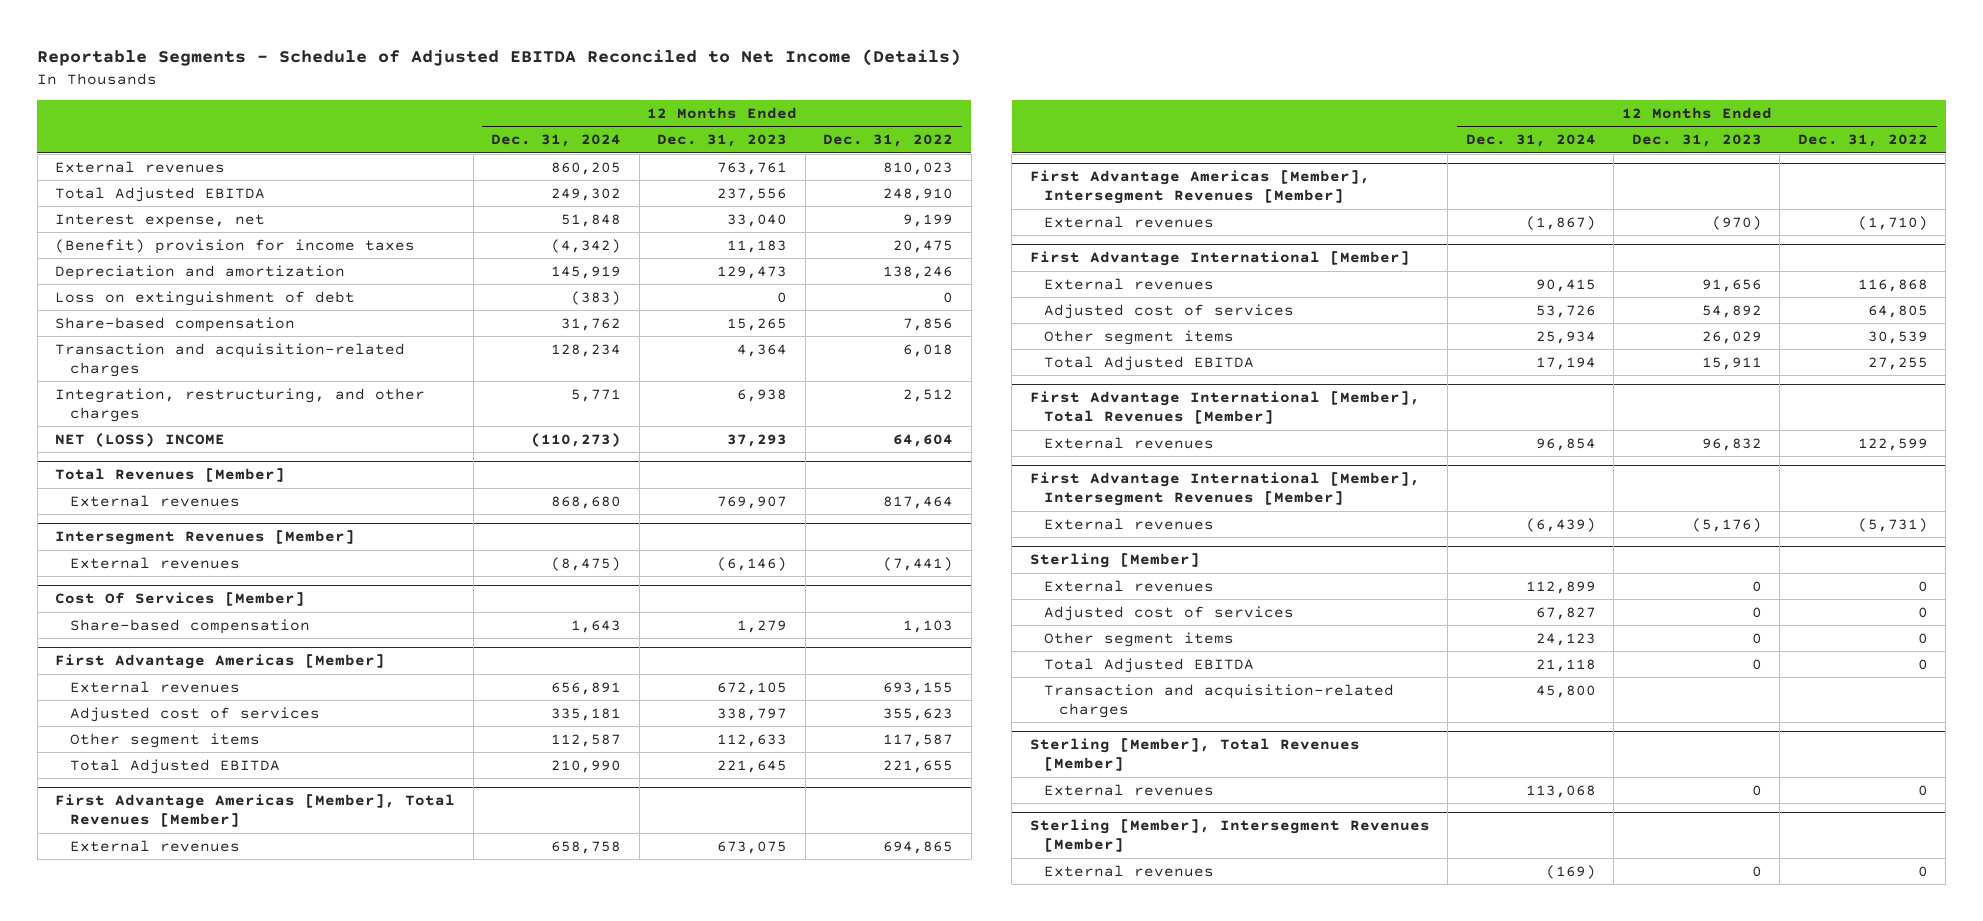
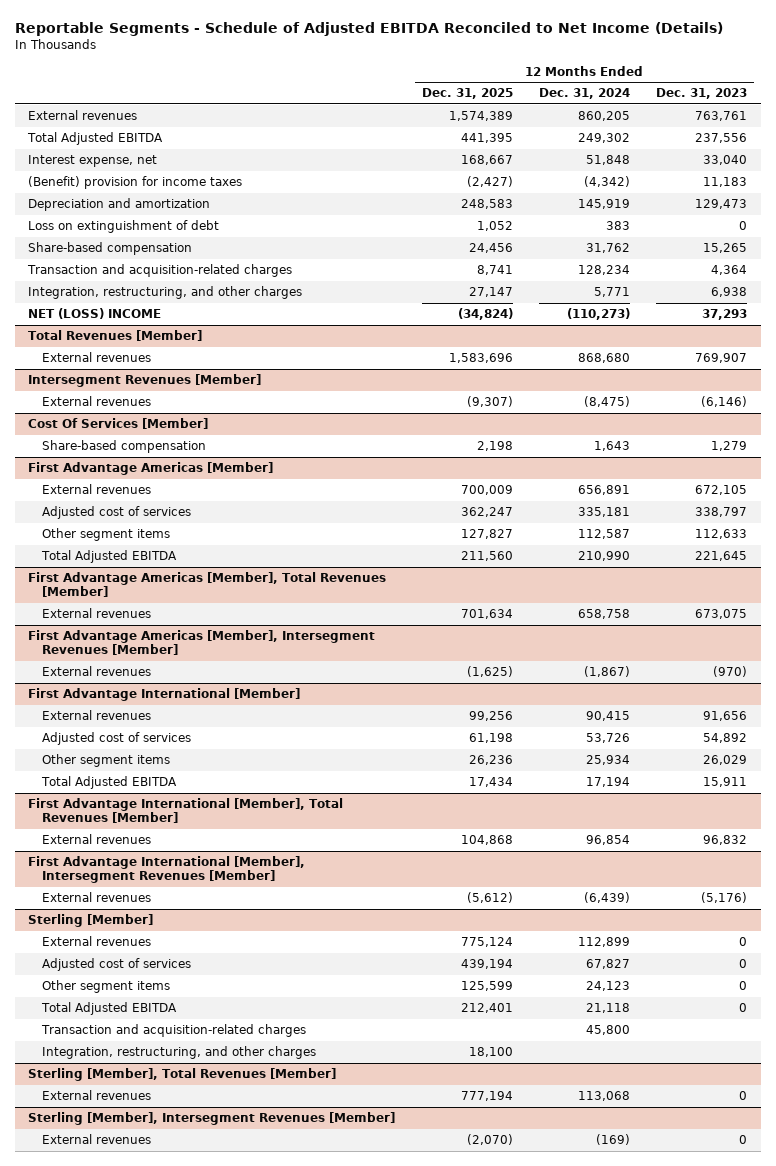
[823,134,954,148] Dec. 31, 2022 -> none
none -> [421,88,513,100] Dec. 31, 2025
[571,290,622,305] (383) -> [605,221,630,231] 383
none -> [41,1046,316,1060] Integration, restructuring, and other charges

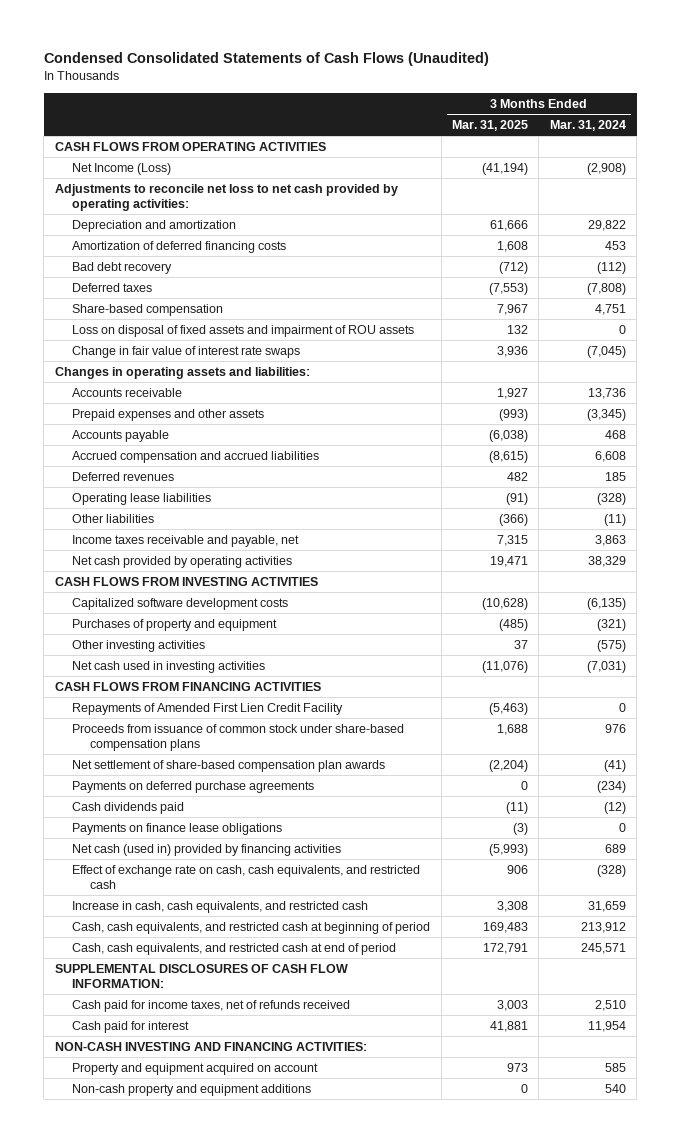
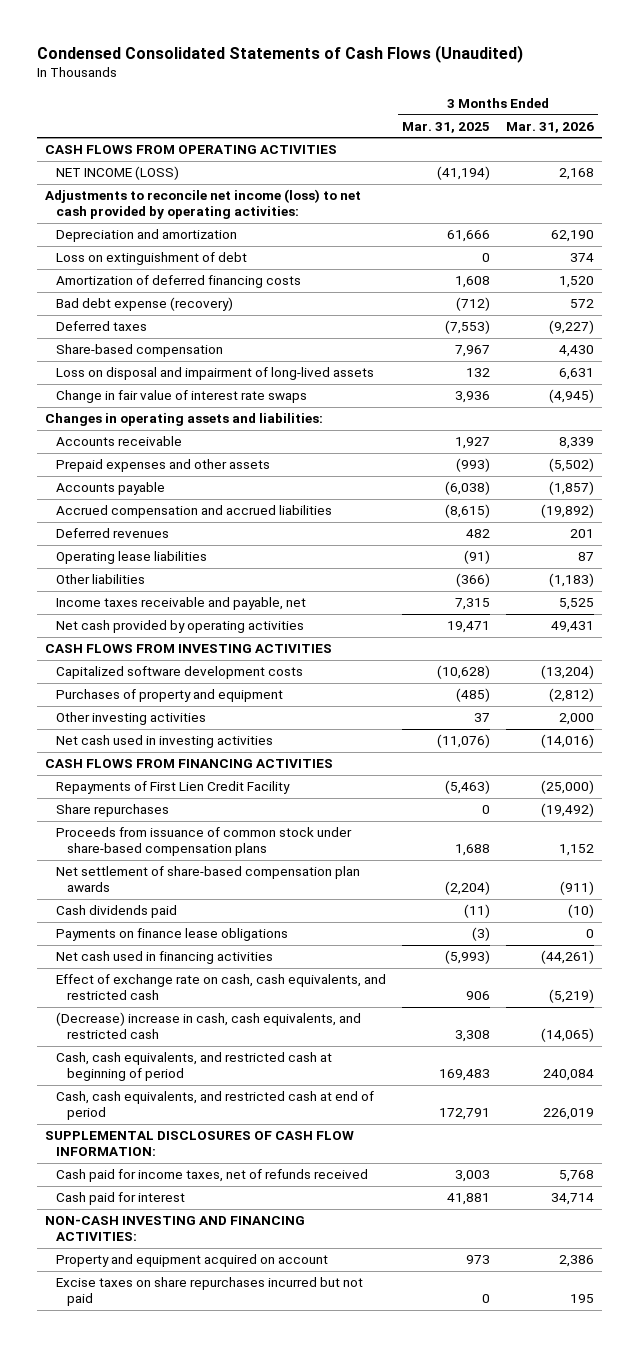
[549,120,626,132] Mar. 31, 2024 -> none
none -> [505,121,594,133] Mar. 31, 2026
[72,162,172,175] Net Income (Loss) -> [56,166,180,181] NET INCOME (LOSS)
[54,183,398,211] Adjustments to reconcile net loss to net cash provided by operating activities: -> [45,189,362,220] Adjustments to reconcile net income (loss) to net cash provided by operating activities:
none -> [56,252,248,266] Loss on extinguishment of debt
[72,261,173,274] Bad debt recovery -> [56,297,234,312] Bad debt expense (recovery)
[72,324,415,337] Loss on disposal of fixed assets and impairment of ROU assets -> [56,367,375,381] Loss on disposal and impairment of long-lived assets
[72,702,344,715] Repayments of Amended First Lien Credit Facility -> [56,781,291,795] Repayments of First Lien Credit Facility
none -> [56,804,170,818] Share repurchases
[72,780,315,793] Payments on deferred purchase agreements -> none
[72,843,342,856] Net cash (used in) provided by financing activities -> [56,951,274,965] Net cash used in financing activities
[72,900,369,913] Increase in cash, cash equivalents, and restricted cash -> [56,1012,362,1040] (Decrease) increase in cash, cash equivalents, and restricted cash
[72,1083,312,1096] Non-cash property and equipment additions -> none
none -> [56,1277,364,1307] Excise taxes on share repurchases incurred but not paid

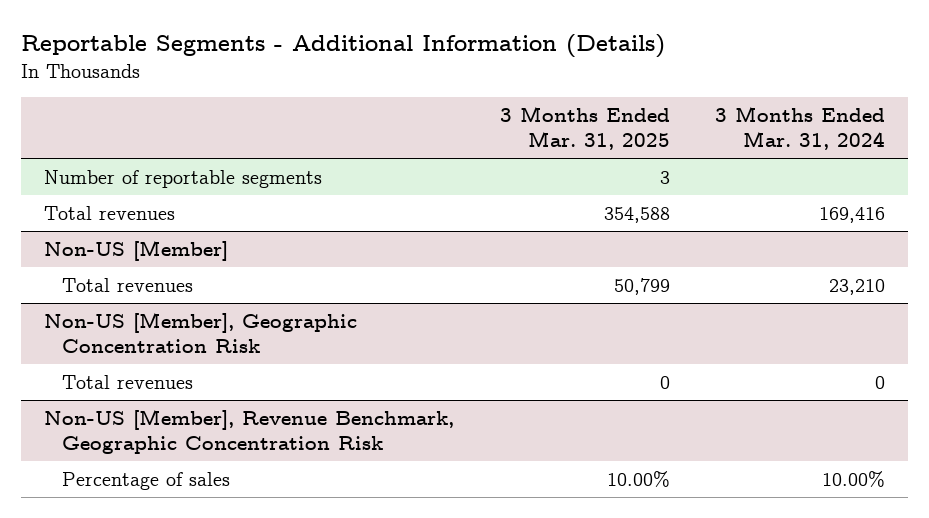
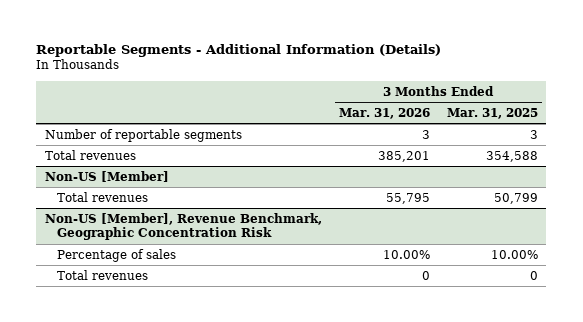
[715,106,886,150] 3 Months Ended Mar. 31, 2024 -> none
none -> [338,107,430,119] Mar. 31, 2026
[44,311,358,353] Non-US [Member], Geographic Concentration Risk -> none
[61,374,193,389] Total revenues -> none
none -> [57,269,149,280] Total revenues

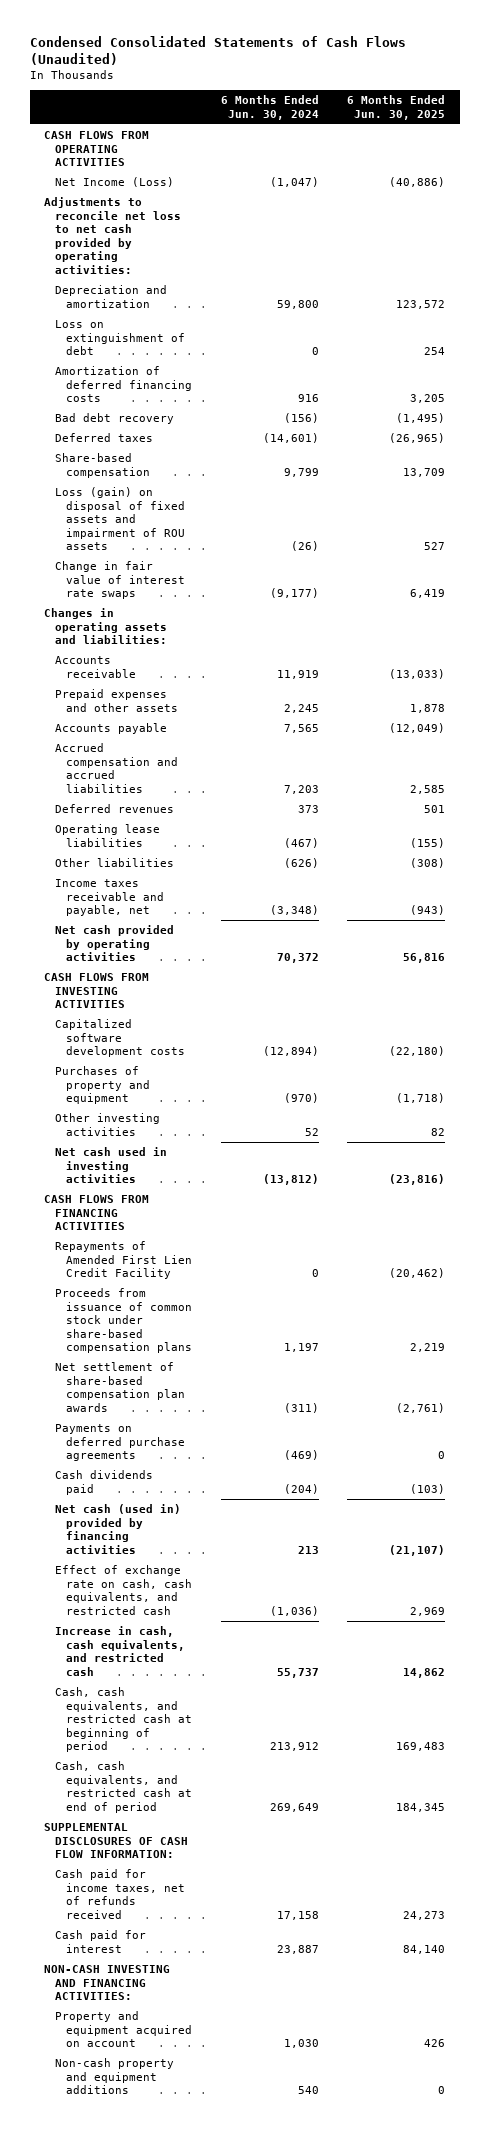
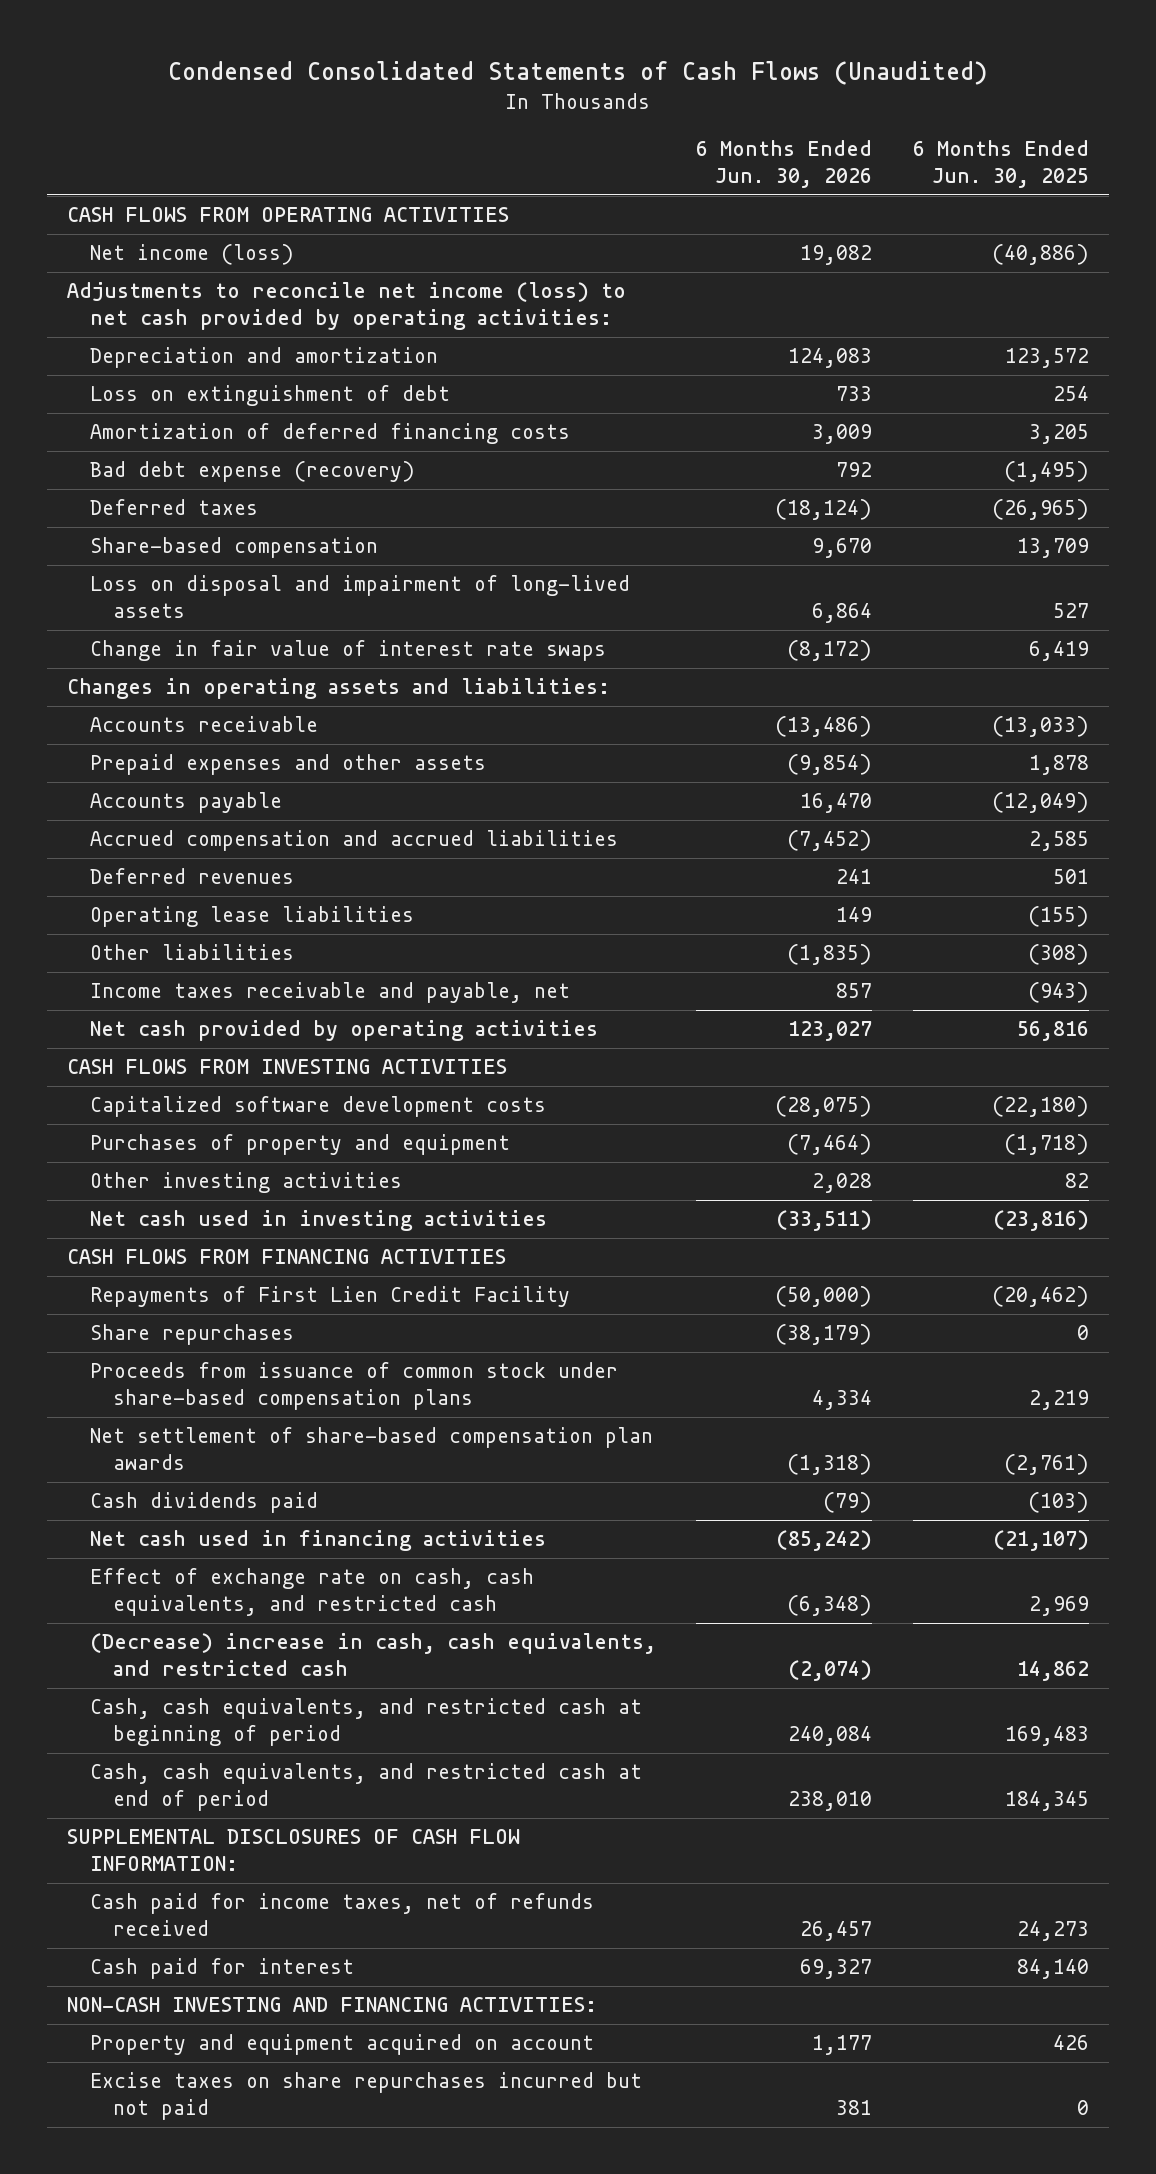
[220,95,319,120] 6 Months Ended Jun. 30, 2024 -> none
none -> [696,140,873,188] 6 Months Ended Jun. 30, 2026
[55,176,175,187] Net Income (Loss) -> [90,244,295,266] Net income (loss)
[44,196,182,274] Adjustments to reconcile net loss to net cash provided by operating activities: -> [67,282,627,331] Adjustments to reconcile net income (loss) to net cash provided by operating activities:
[55,412,175,424] Bad debt recovery -> [90,461,416,483] Bad debt expense (recovery)
[55,486,186,551] Loss (gain) on disposal of fixed assets and impairment of ROU assets -> [90,575,631,619] Loss on disposal and impairment of long-lived assets
[55,1240,193,1280] Repayments of Amended First Lien Credit Facility -> [90,1286,571,1308] Repayments of First Lien Credit Facility
none -> [90,1324,295,1346] Share repurchases
[55,1423,186,1462] Payments on deferred purchase agreements -> none
[55,1503,182,1554] Net cash (used in) provided by financing activities -> [90,1530,547,1552] Net cash used in financing activities
[55,1625,186,1676] Increase in cash, cash equivalents, and restricted cash -> [90,1633,657,1677] (Decrease) increase in cash, cash equivalents, and restricted cash
[55,2057,175,2095] Non-cash property and equipment additions -> none
none -> [90,2072,643,2121] Excise taxes on share repurchases incurred but not paid

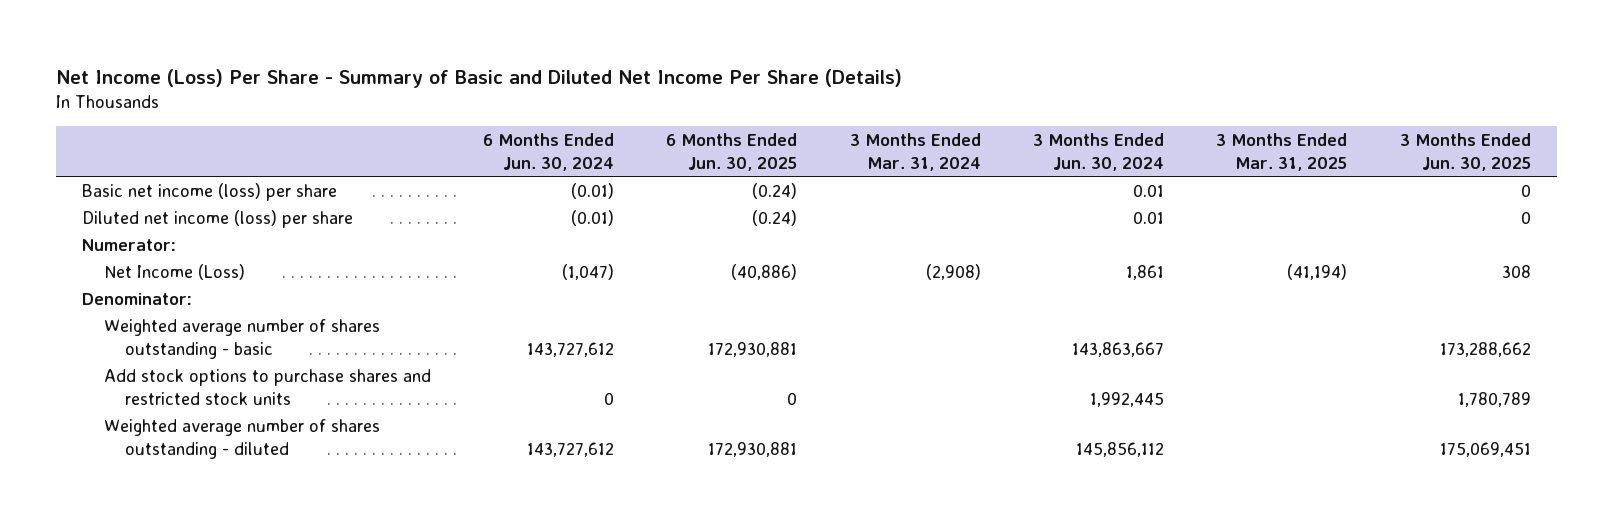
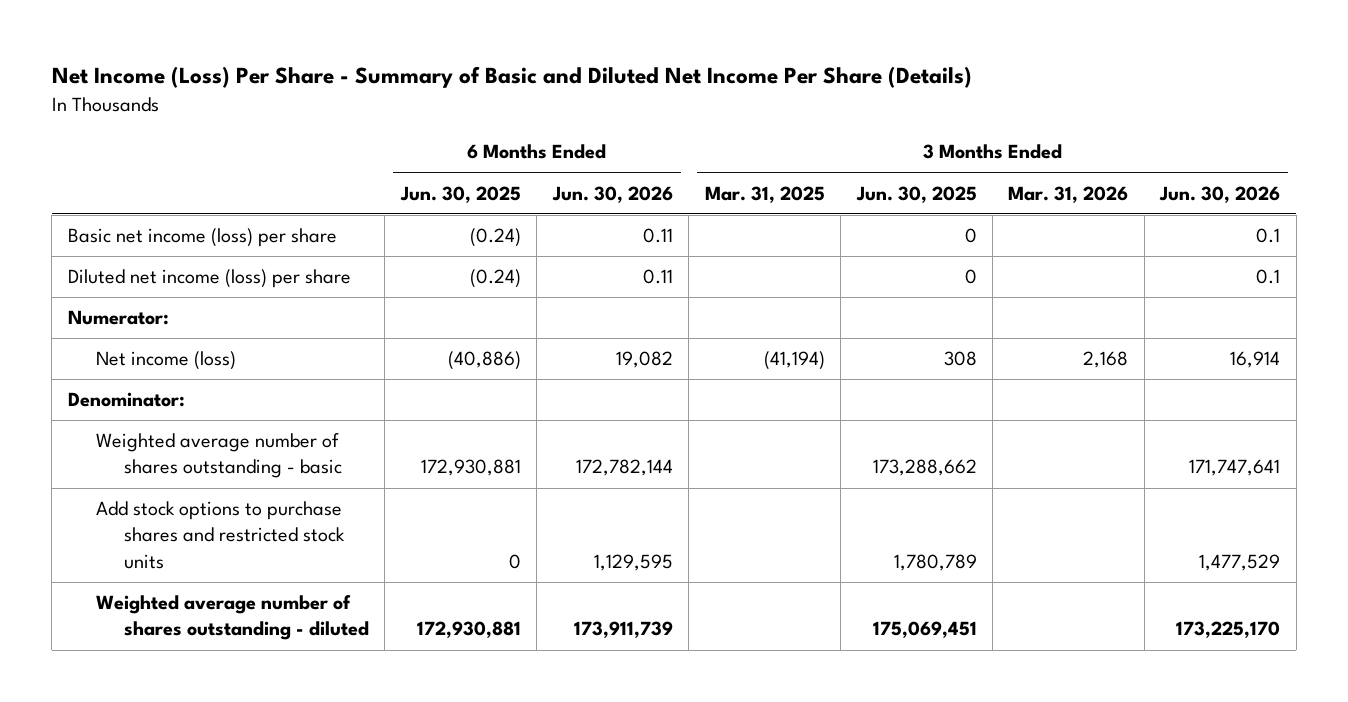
[482,132,614,171] 6 Months Ended Jun. 30, 2024 -> none
[849,132,981,171] 3 Months Ended Mar. 31, 2024 -> none
[1033,132,1165,171] 3 Months Ended Jun. 30, 2024 -> none
none -> [551,185,673,203] Jun. 30, 2026
none -> [1008,185,1129,203] Mar. 31, 2026
none -> [1159,185,1281,203] Jun. 30, 2026
[103,263,245,280] Net Income (Loss) -> [95,351,236,371] Net income (loss)

